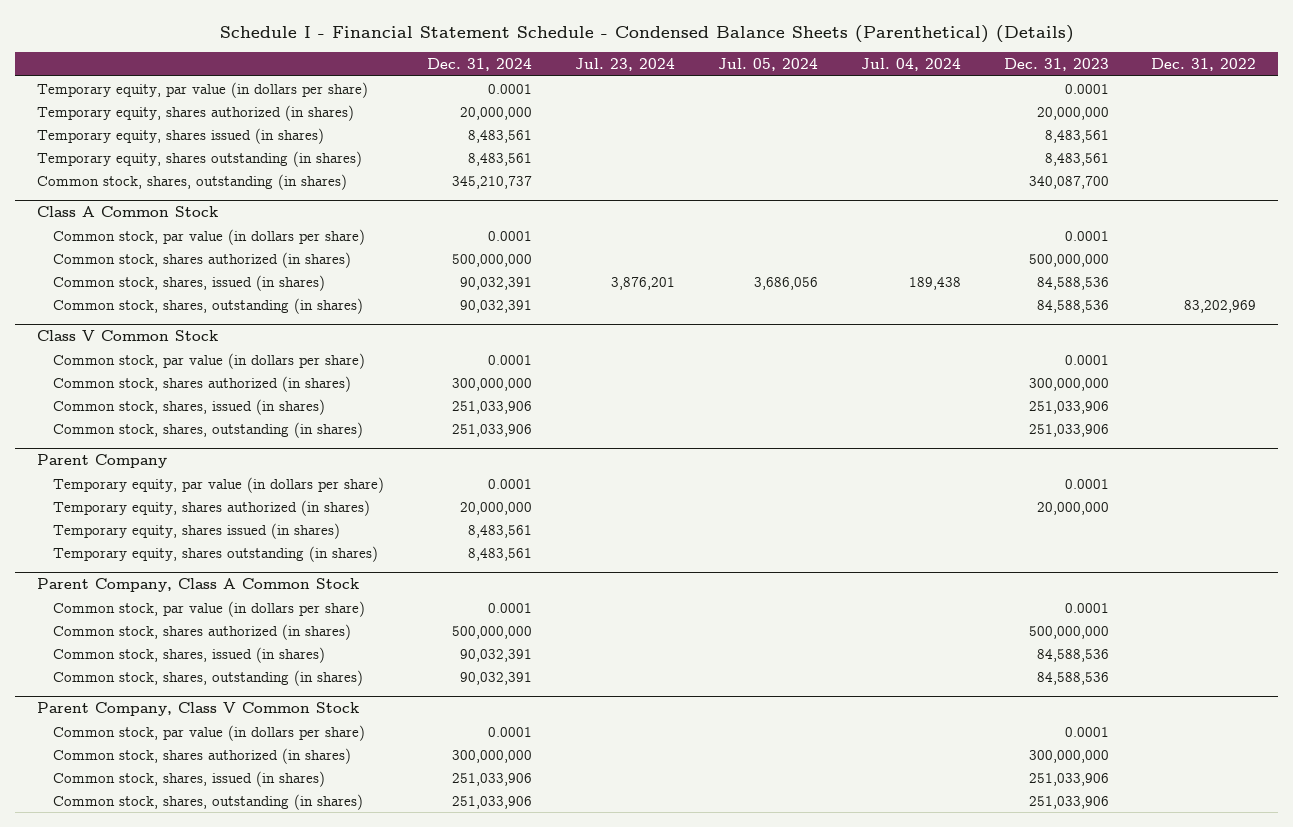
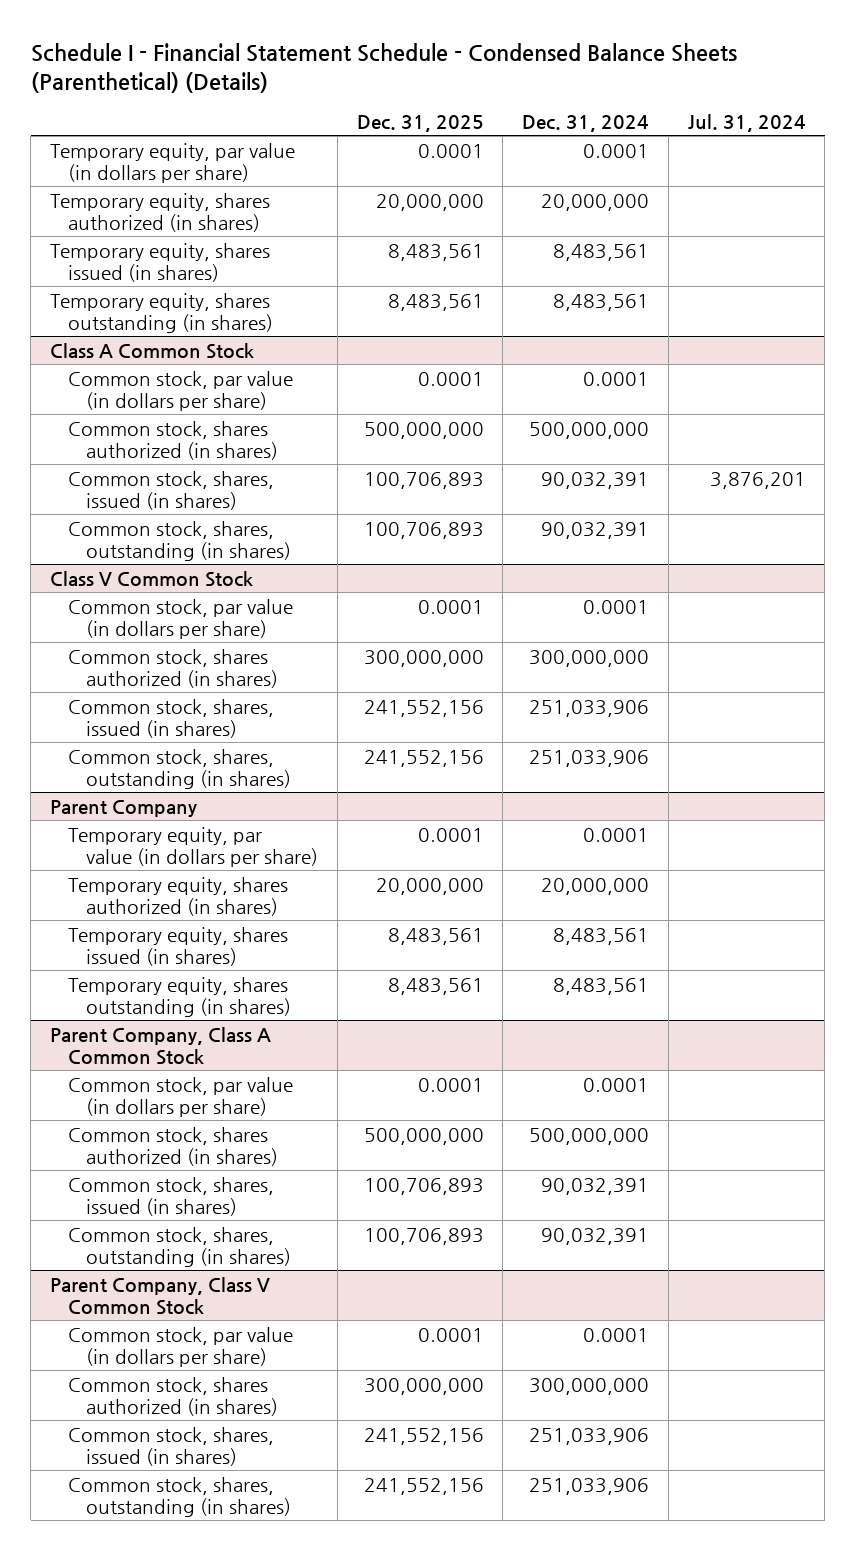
[574,58,675,72] Jul. 23, 2024 -> none
[717,58,818,72] Jul. 05, 2024 -> none
[860,58,961,72] Jul. 04, 2024 -> none
[1003,58,1109,72] Dec. 31, 2023 -> none
[1151,58,1257,72] Dec. 31, 2022 -> none
none -> [356,114,484,132] Dec. 31, 2025
none -> [687,113,806,132] Jul. 31, 2024
[36,173,347,190] Common stock, shares, outstanding (in shares) -> none

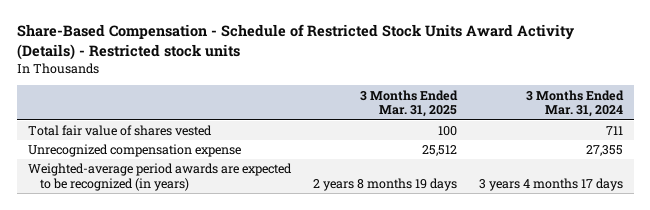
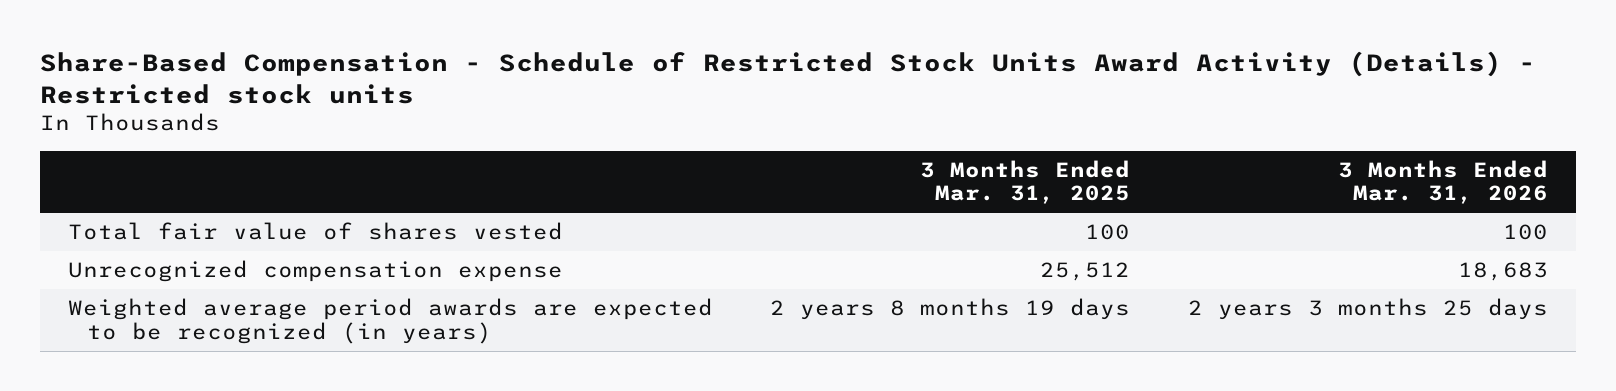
[525,89,624,118] 3 Months Ended Mar. 31, 2024 -> none
none -> [1337,159,1548,205] 3 Months Ended Mar. 31, 2026
[27,163,292,192] Weighted-average period awards are expected to be recognized (in years) -> [68,298,714,344] Weighted average period awards are expected to be recognized (in years)

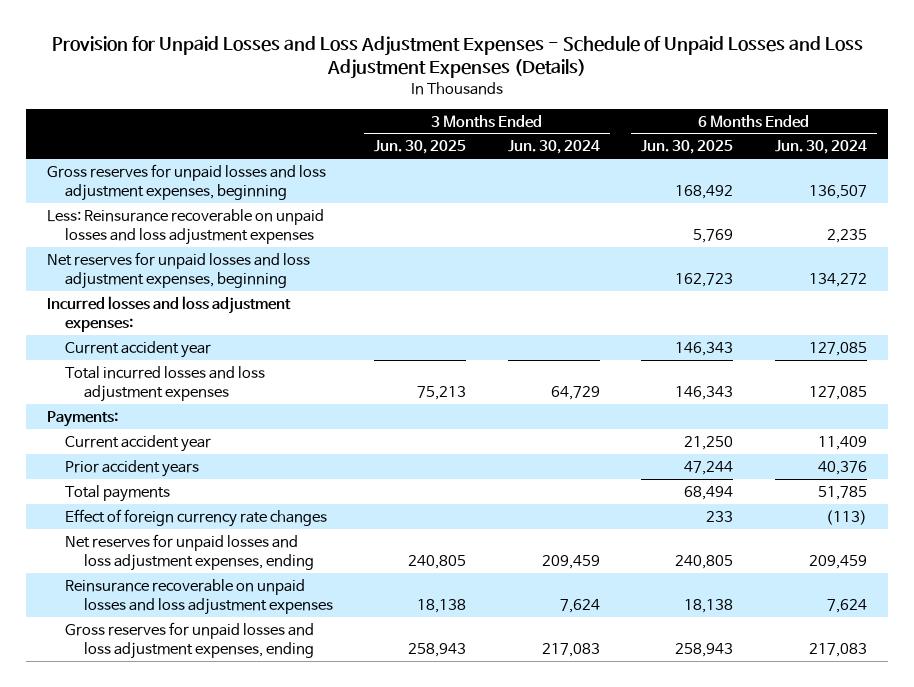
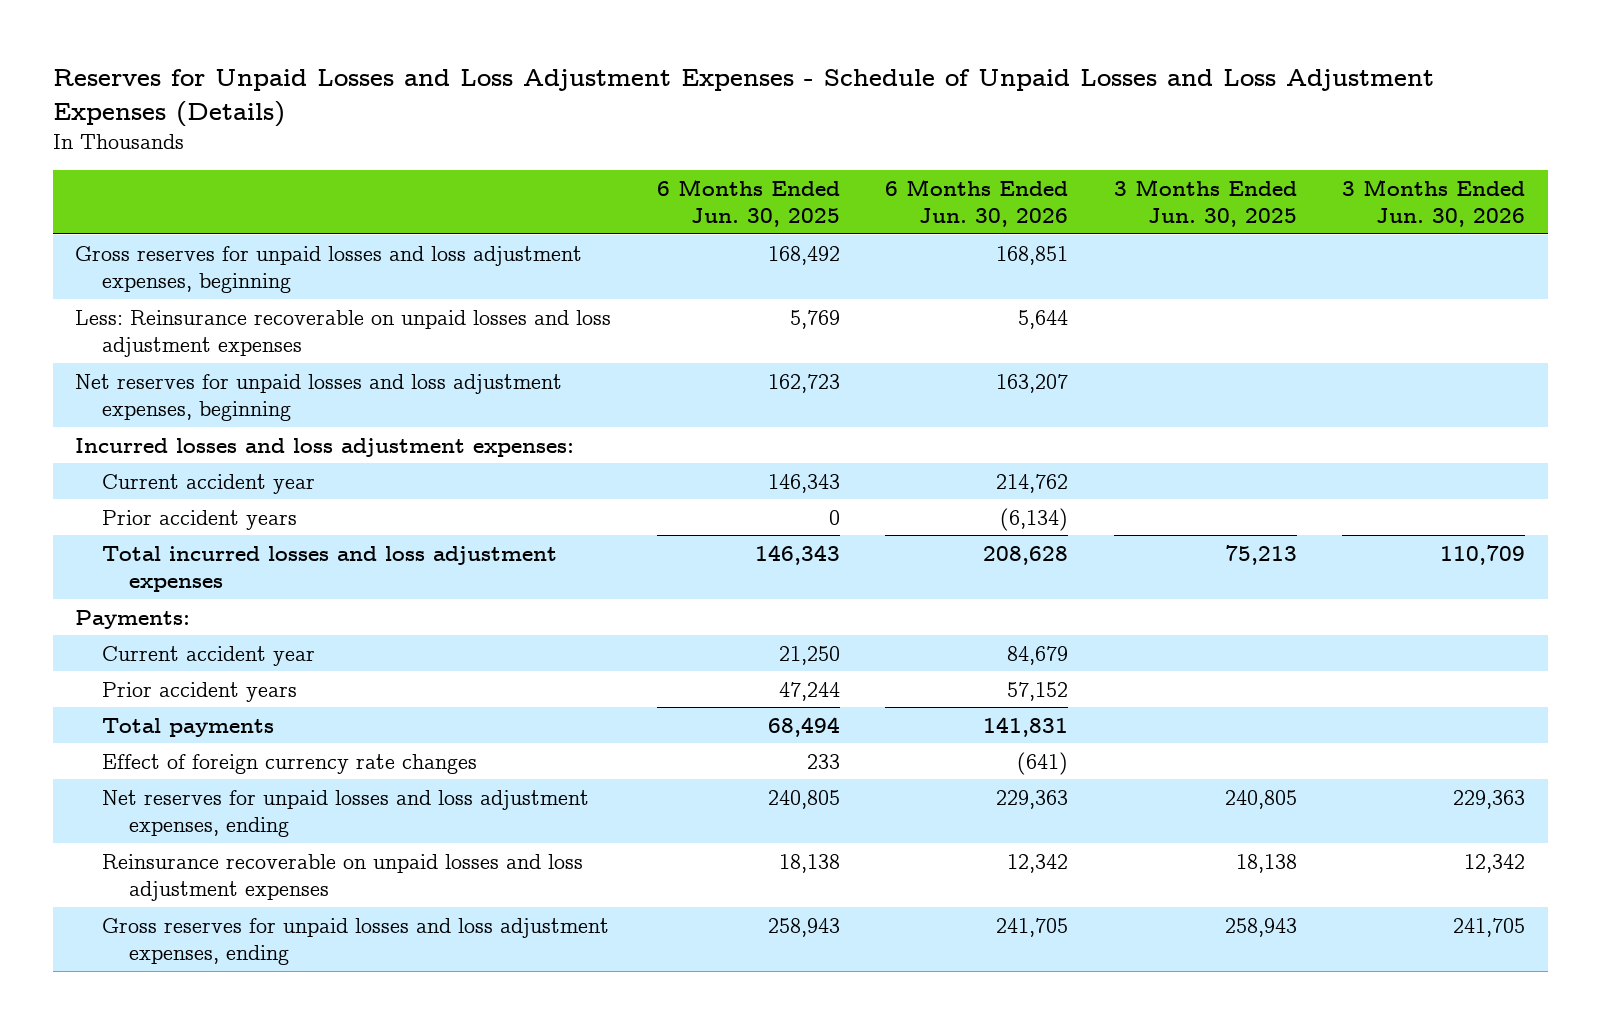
[51,35,863,80] Provision for Unpaid Losses and Loss Adjustment Expenses - Schedule of Unpaid Losses and Loss Adjustment Expenses (Details) -> [52,69,1434,127] Reserves for Unpaid Losses and Loss Adjustment Expenses - Schedule of Unpaid Losses and Loss Adjustment Expenses (Details)
[507,140,600,155] Jun. 30, 2024 -> none
[774,140,867,155] Jun. 30, 2024 -> none
none -> [885,179,1069,228] 6 Months Ended Jun. 30, 2026
none -> [1341,179,1525,228] 3 Months Ended Jun. 30, 2026
none -> [102,509,298,530] Prior accident years

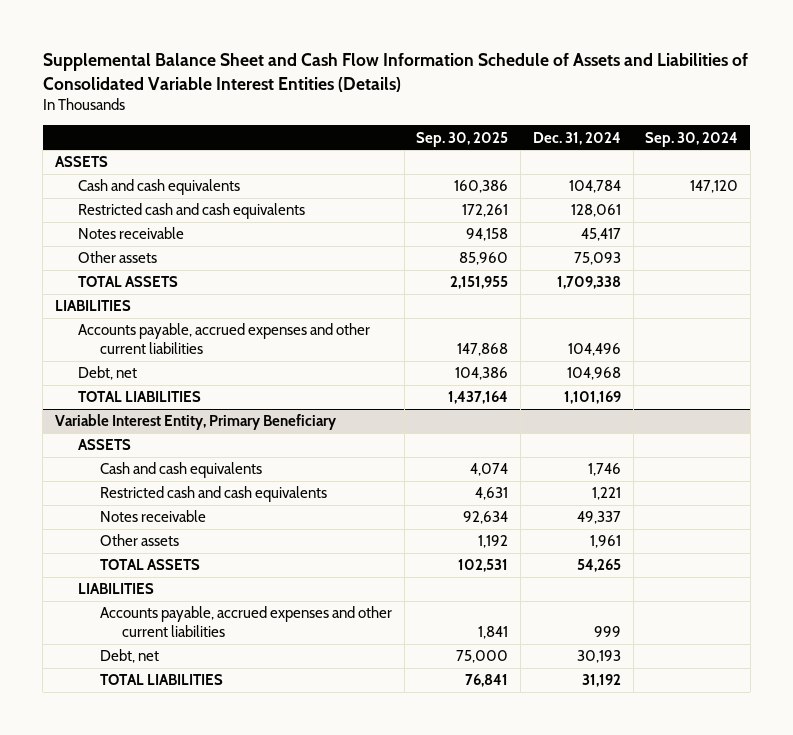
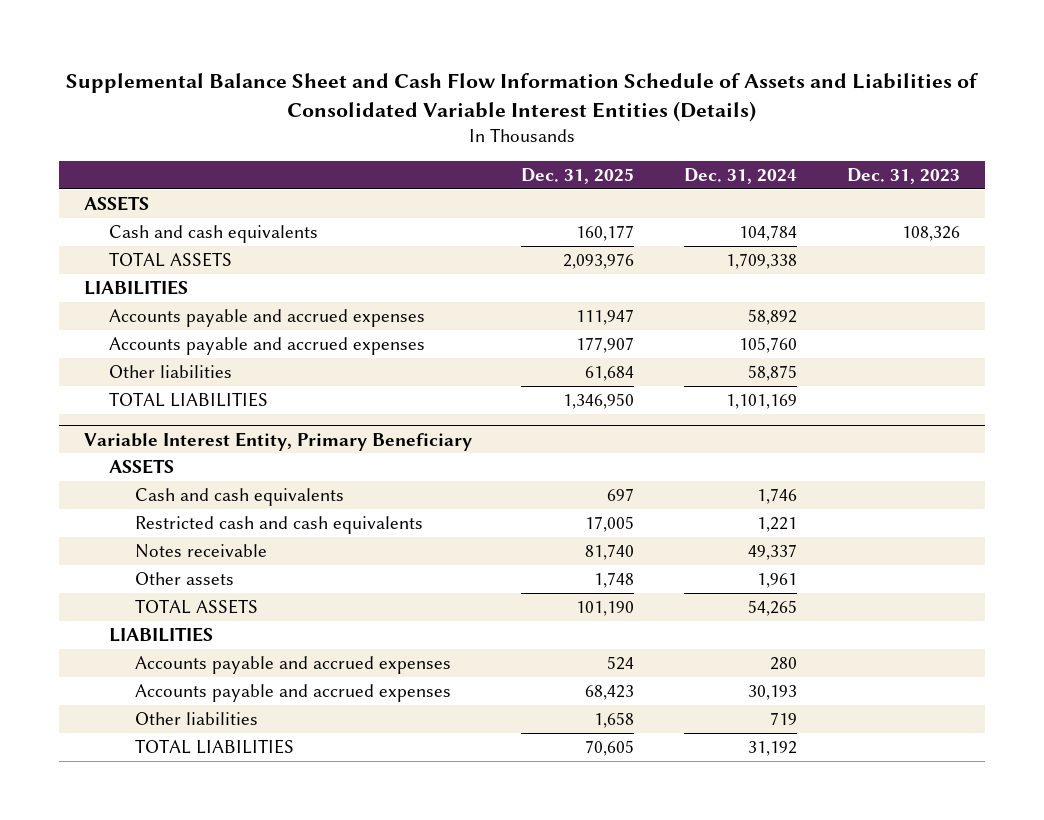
[416,131,509,147] Sep. 30, 2025 -> none
[645,131,739,147] Sep. 30, 2024 -> none
none -> [521,168,635,185] Dec. 31, 2025
none -> [847,168,961,185] Dec. 31, 2023
[77,203,305,220] Restricted cash and cash equivalents -> none
[77,227,184,240] Notes receivable -> none
[77,251,157,264] Other assets -> none
[77,366,137,381] Debt, net -> none
[77,323,370,355] Accounts payable, accrued expenses and other current liabilities -> [109,309,426,328] Accounts payable and accrued expenses
[567,343,621,357] 104,496 -> [748,309,798,326] 58,892
none -> [109,337,426,356] Accounts payable and accrued expenses
none -> [109,365,233,379] Other liabilities
[99,606,392,638] Accounts payable, accrued expenses and other current liabilities -> [134,656,451,675] Accounts payable and accrued expenses
[593,626,621,638] 999 -> [770,657,798,671] 280
[99,649,159,664] Debt, net -> [134,684,451,703] Accounts payable and accrued expenses
none -> [134,712,258,726] Other liabilities

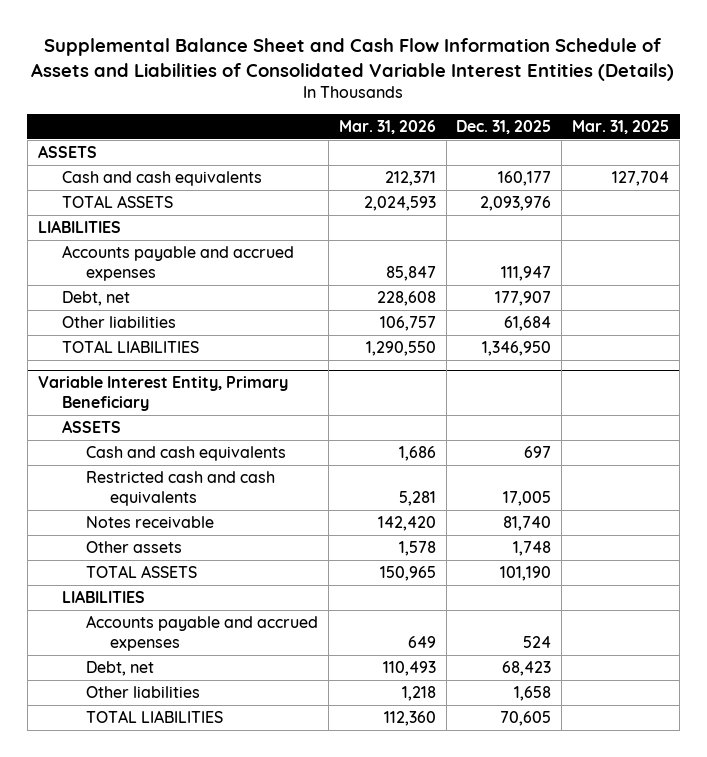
[684,168,798,185] Dec. 31, 2024 -> none
[847,168,961,185] Dec. 31, 2023 -> none
none -> [338,120,436,135] Mar. 31, 2026
none -> [572,120,670,135] Mar. 31, 2025
[109,337,426,356] Accounts payable and accrued expenses -> [61,291,130,307] Debt, net
[134,684,451,703] Accounts payable and accrued expenses -> [85,661,154,677] Debt, net

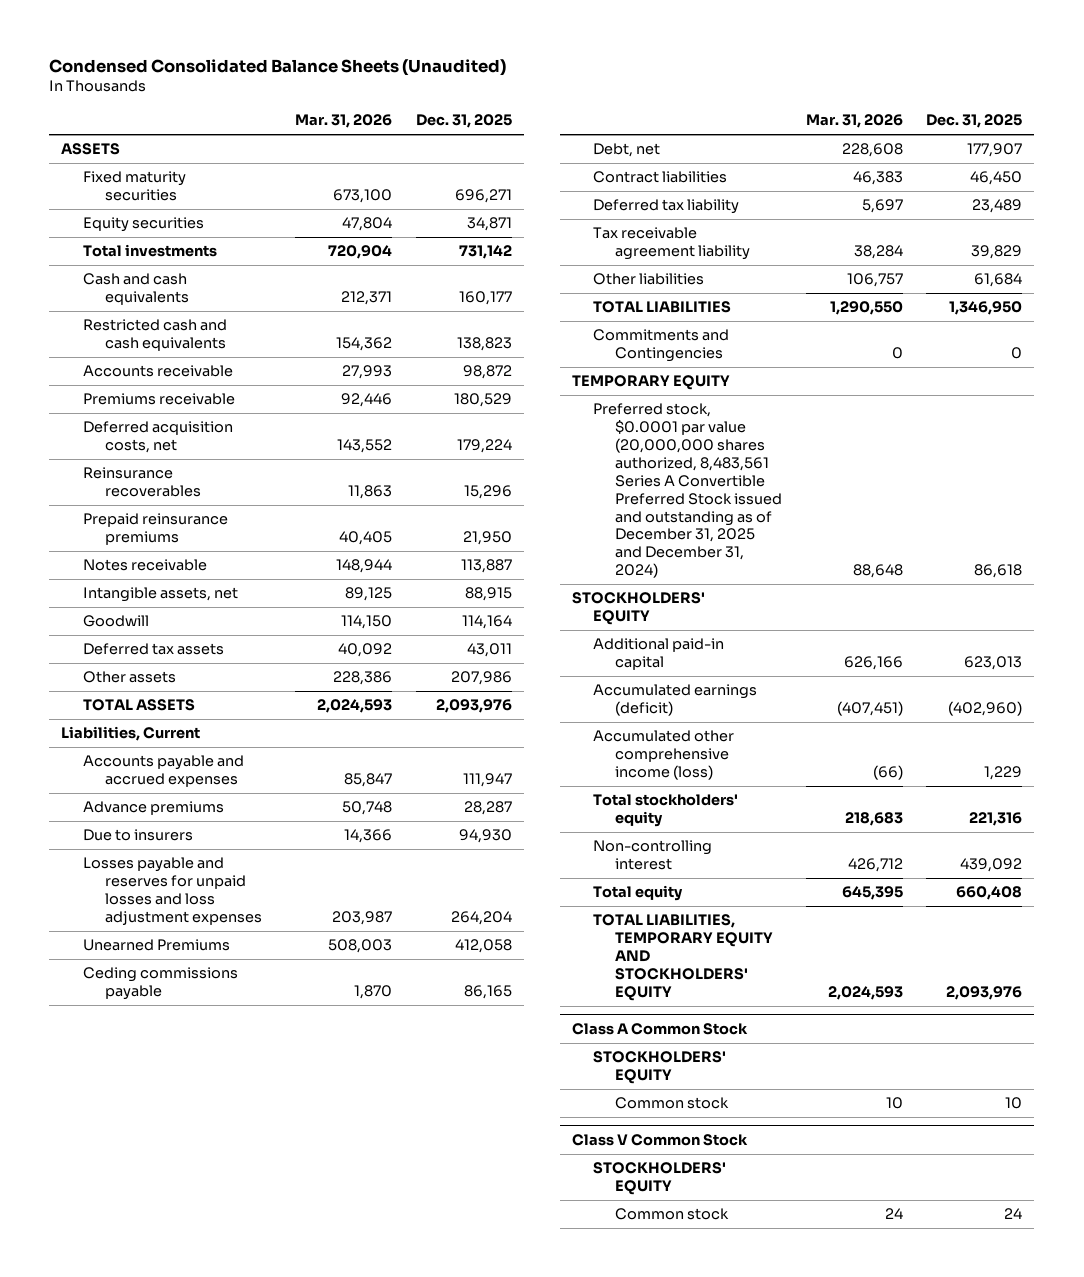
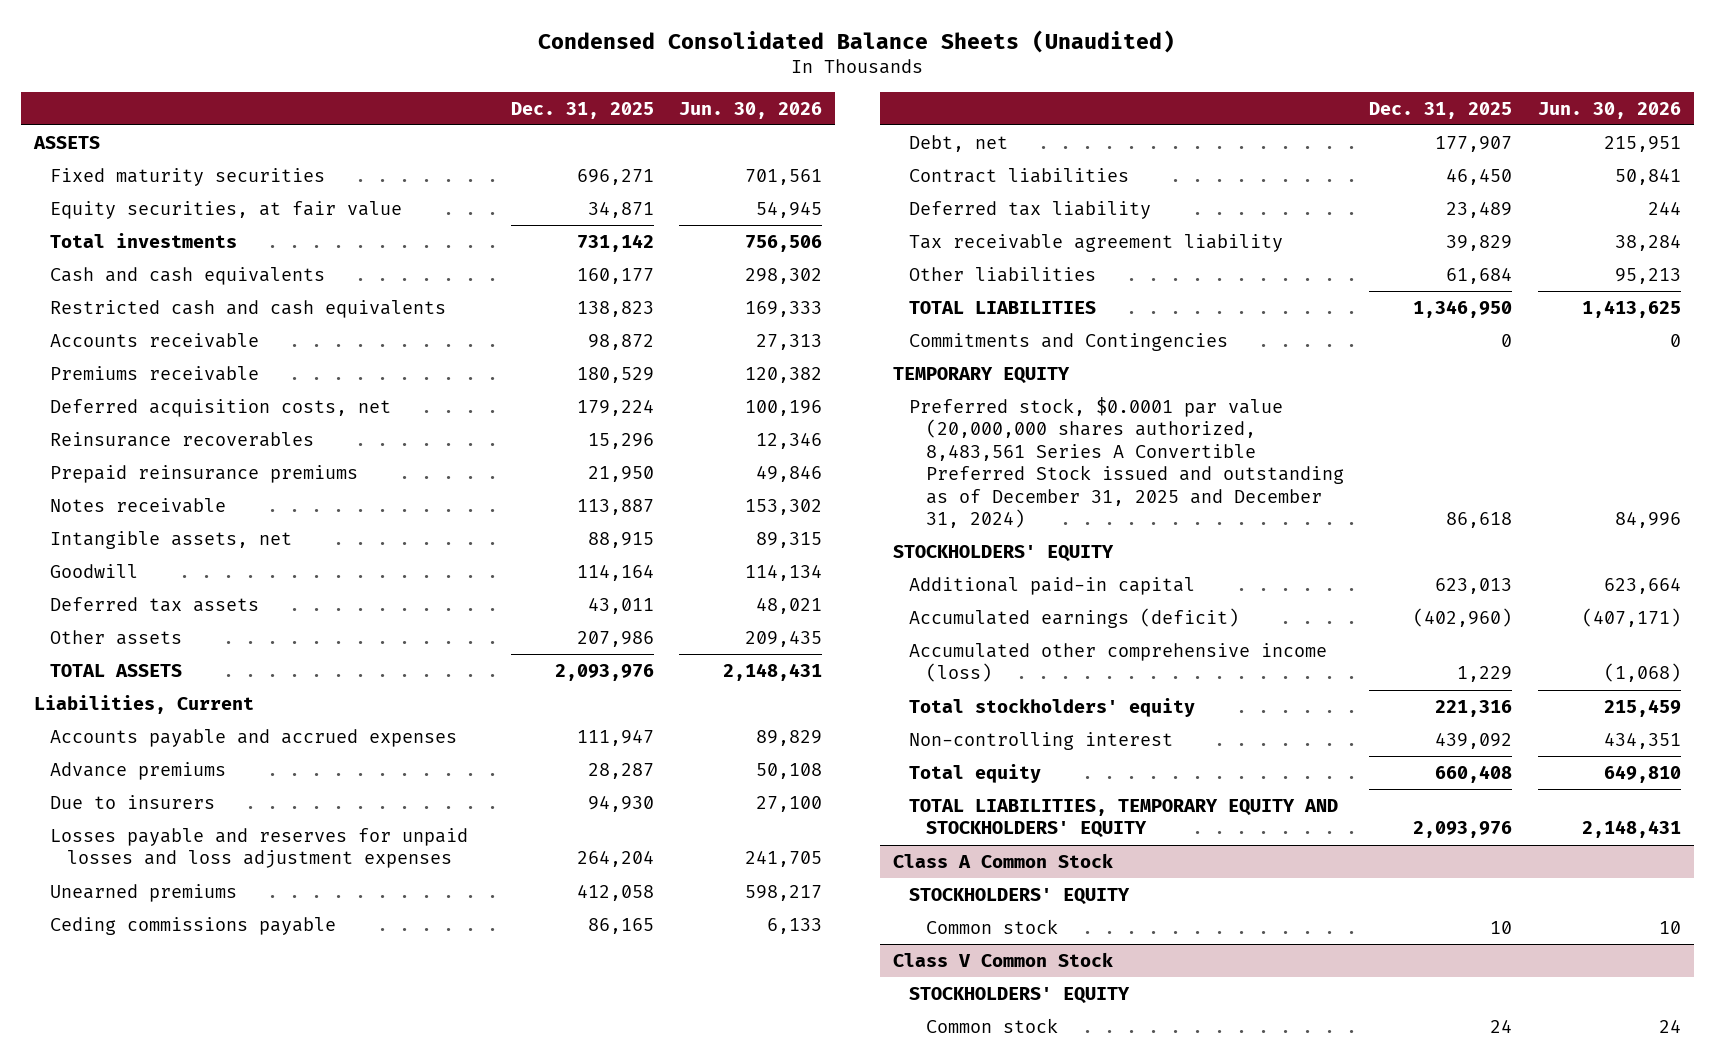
[295,114,393,129] Mar. 31, 2026 -> none
none -> [678,101,822,119] Jun. 30, 2026
[82,217,204,233] Equity securities -> [50,200,403,219] Equity securities, at fair value
[82,939,230,952] Unearned Premiums -> [50,883,238,902] Unearned premiums

